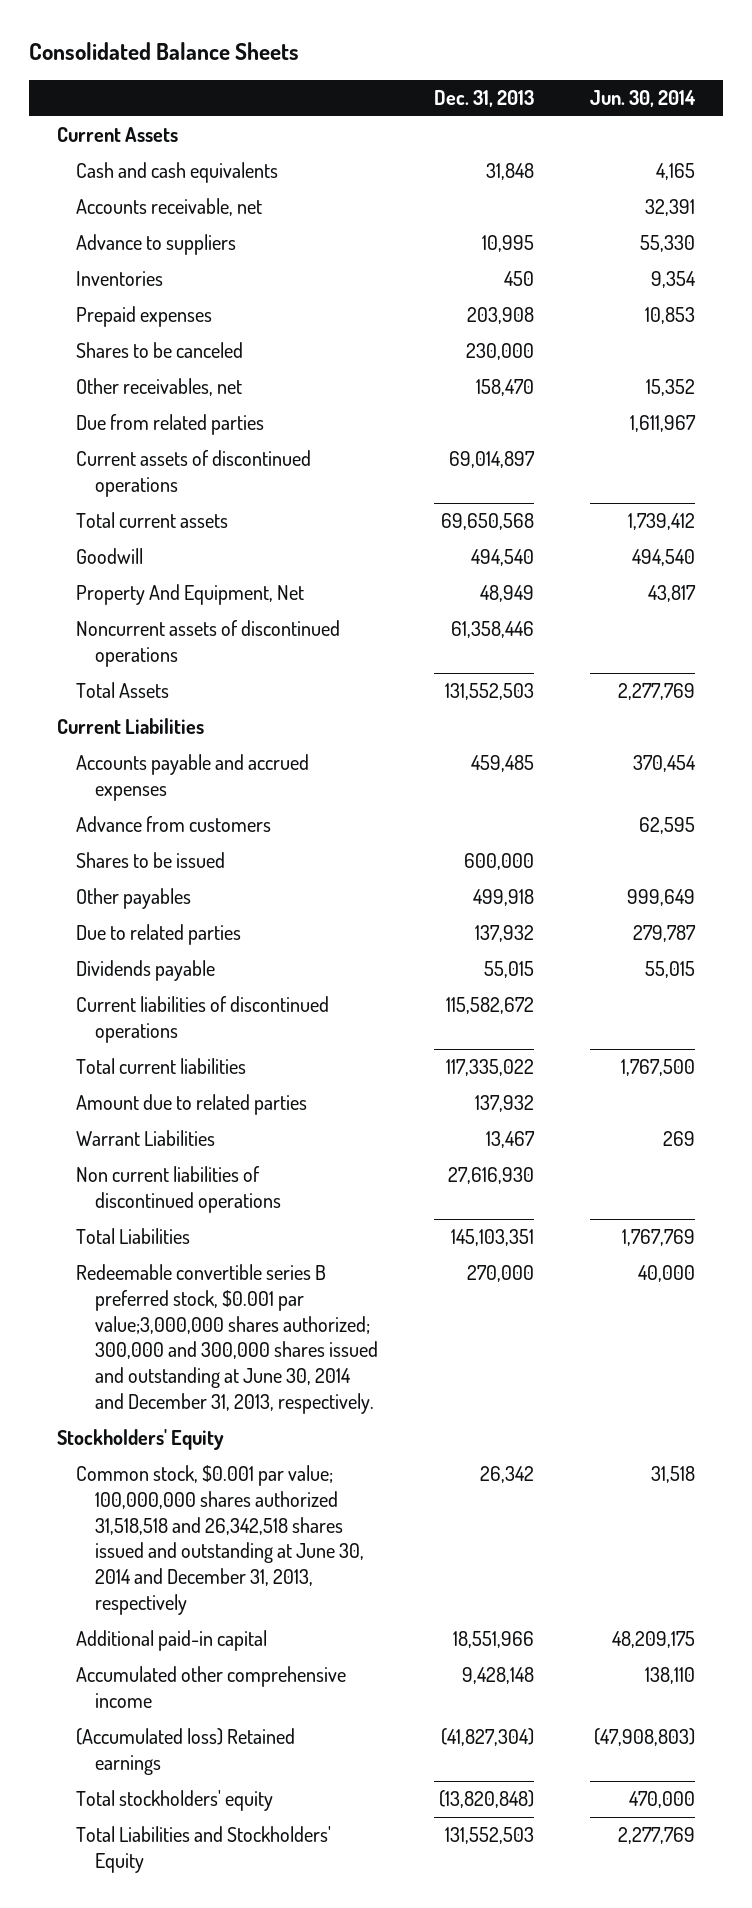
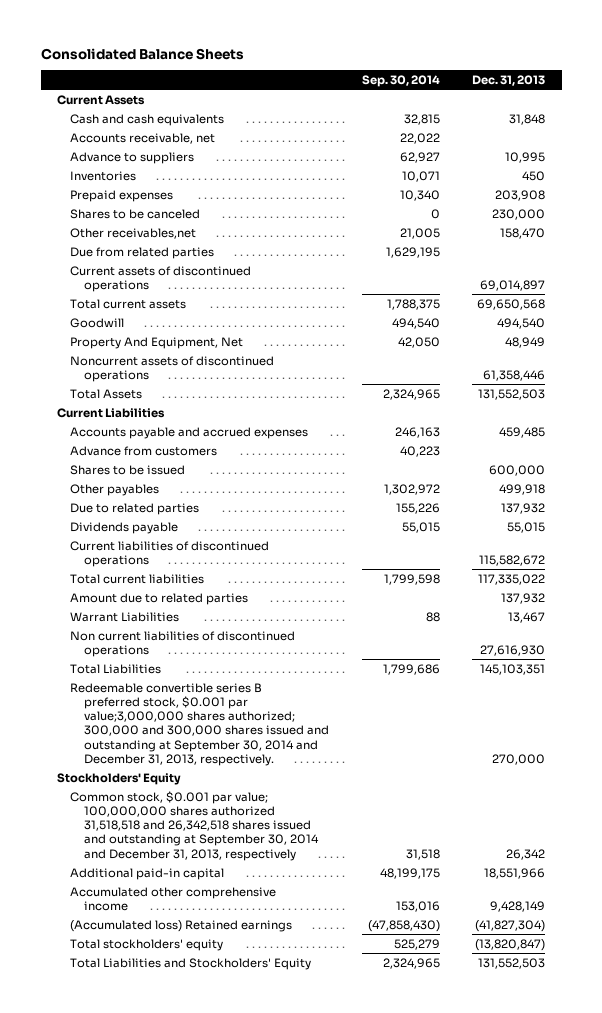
[590,89,697,107] Jun. 30, 2014 -> none
none -> [361,75,440,88] Sep. 30, 2014
[75,378,242,397] Other receivables, net -> [70,227,197,239] Other receivables,net
[75,1264,378,1414] Redeemable convertible series B preferred stock, $0.001 par value;3,000,000 shares authorized; 300,000 and 300,000 shares issued and outstanding at June 30, 2014 and December 31, 2013, respectively. -> [70,682,329,766] Redeemable convertible series B preferred stock, $0.001 par value;3,000,000 shares authorized; 300,000 and 300,000 shares issued and outstanding at September 30, 2014 and December 31, 2013, respectively.
[75,1465,364,1615] Common stock, $0.001 par value; 100,000,000 shares authorized 31,518,518 and 26,342,518 shares issued and outstanding at June 30, 2014 and December 31, 2013, respectively -> [70,790,319,861] Common stock, $0.001 par value; 100,000,000 shares authorized 31,518,518 and 26,342,518 shares issued and outstanding at September 30, 2014 and December 31, 2013, respectively
[461,1667,534,1685] 9,428,148 -> [490,900,546,912] 9,428,149
[438,1790,534,1809] (13,820,848) -> [475,938,546,951] (13,820,847)

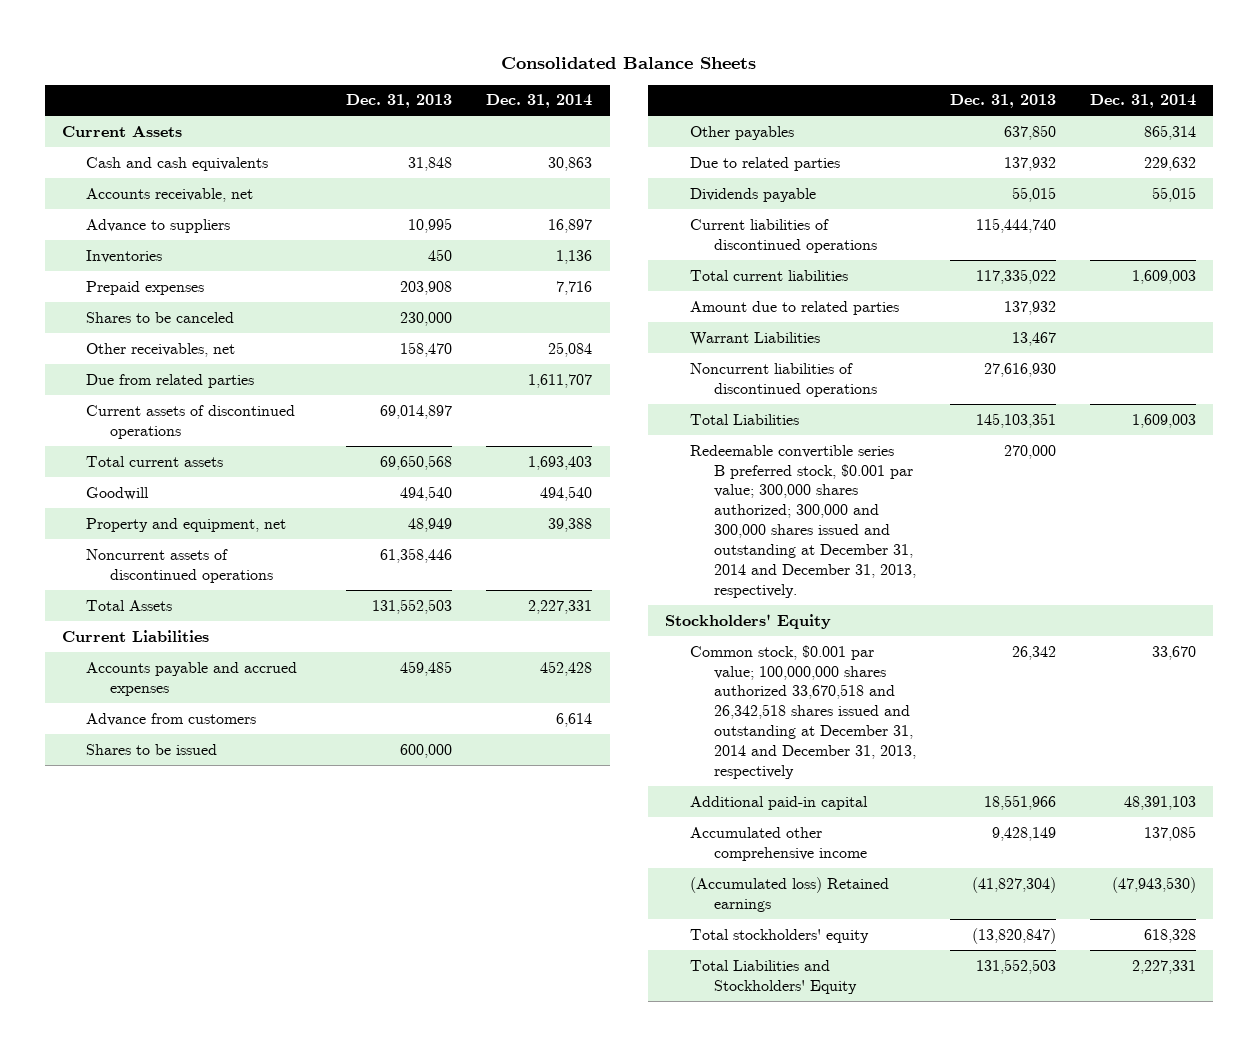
[361,75,440,88] Sep. 30, 2014 -> none
none -> [486,94,593,109] Dec. 31, 2014
[70,227,197,239] Other receivables,net -> [86,342,236,357] Other receivables, net
[70,336,244,349] Property And Equipment, Net -> [86,517,287,532] Property and equipment, net
[499,483,546,495] 499,918 -> [1003,124,1056,140] 637,850
[479,554,546,566] 115,582,672 -> [975,217,1056,233] 115,444,740
[70,630,296,657] Non current liabilities of discontinued operations -> [689,362,877,397] Noncurrent liabilities of discontinued operations
[70,682,329,766] Redeemable convertible series B preferred stock, $0.001 par value;3,000,000 shares authorized; 300,000 and 300,000 shares issued and outstanding at September 30, 2014 and December 31, 2013, respectively. -> [689,444,916,598] Redeemable convertible series B preferred stock, $0.001 par value; 300,000 shares authorized; 300,000 and 300,000 shares issued and outstanding at December 31, 2014 and December 31, 2013, respectively.
[70,790,319,861] Common stock, $0.001 par value; 100,000,000 shares authorized 31,518,518 and 26,342,518 shares issued and outstanding at September 30, 2014 and December 31, 2013, respectively -> [689,644,916,779] Common stock, $0.001 par value; 100,000,000 shares authorized 33,670,518 and 26,342,518 shares issued and outstanding at December 31, 2014 and December 31, 2013, respectively

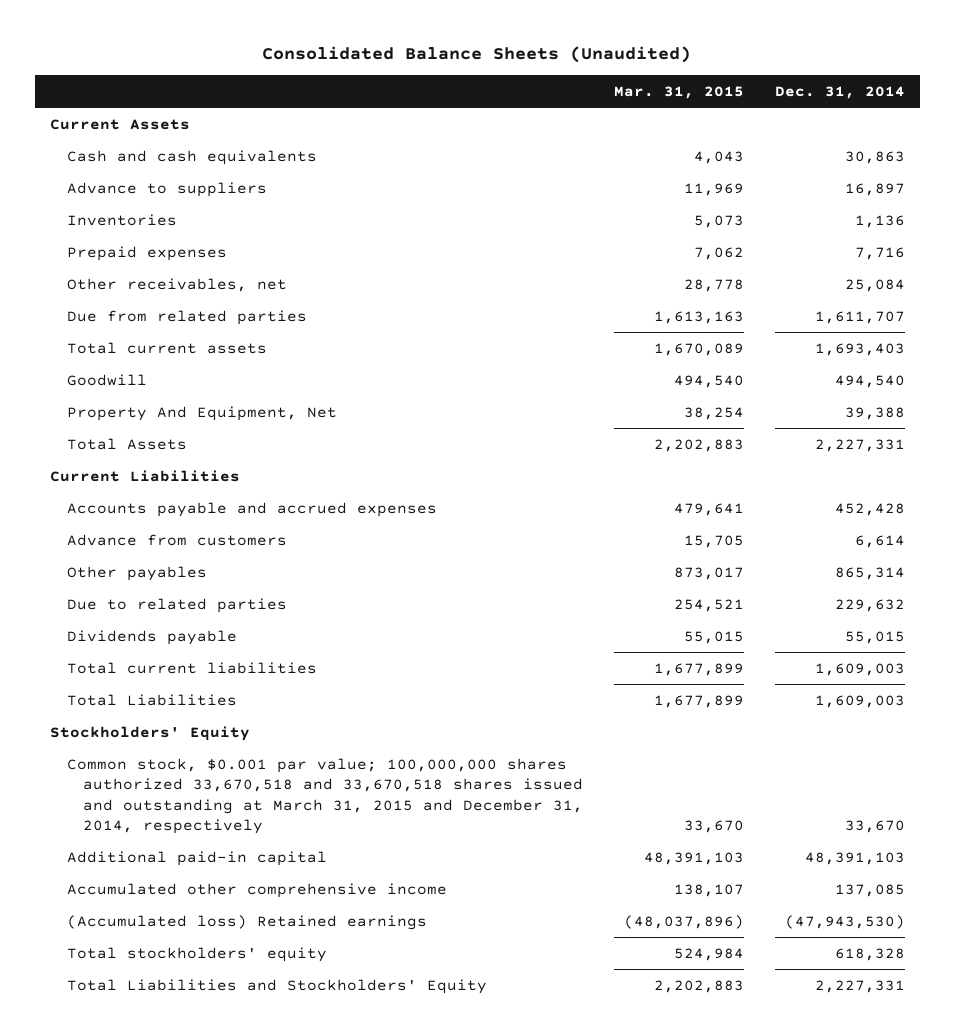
[500,56,756,69] Consolidated Balance Sheets -> [262,46,692,64] Consolidated Balance Sheets (Unaudited)
[346,94,453,109] Dec. 31, 2013 -> none
none -> [613,86,744,100] Mar. 31, 2015
[86,187,254,202] Accounts receivable, net -> none
[86,311,235,323] Shares to be canceled -> none
[86,404,296,439] Current assets of discontinued operations -> none
[86,548,274,583] Noncurrent assets of discontinued operations -> none
[86,517,287,532] Property and equipment, net -> [66,405,337,421] Property And Equipment, Net
[86,743,218,755] Shares to be issued -> none
[689,218,877,253] Current liabilities of discontinued operations -> none
[689,300,899,315] Amount due to related parties -> none
[689,331,820,346] Warrant Liabilities -> none
[689,362,877,397] Noncurrent liabilities of discontinued operations -> none
[689,444,916,598] Redeemable convertible series B preferred stock, $0.001 par value; 300,000 shares authorized; 300,000 and 300,000 shares issued and outstanding at December 31, 2014 and December 31, 2013, respectively. -> none
[689,644,916,779] Common stock, $0.001 par value; 100,000,000 shares authorized 33,670,518 and 26,342,518 shares issued and outstanding at December 31, 2014 and December 31, 2013, respectively -> [66,757,584,835] Common stock, $0.001 par value; 100,000,000 shares authorized 33,670,518 and 33,670,518 shares issued and outstanding at March 31, 2015 and December 31, 2014, respectively

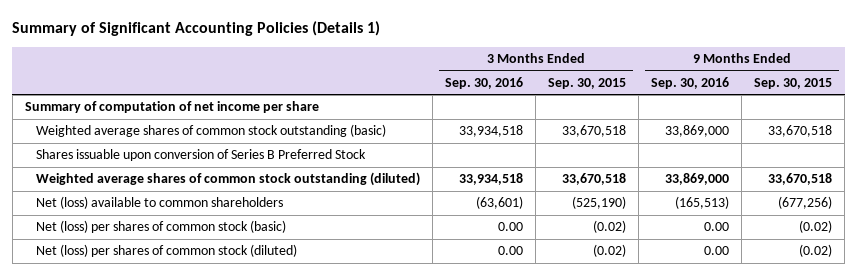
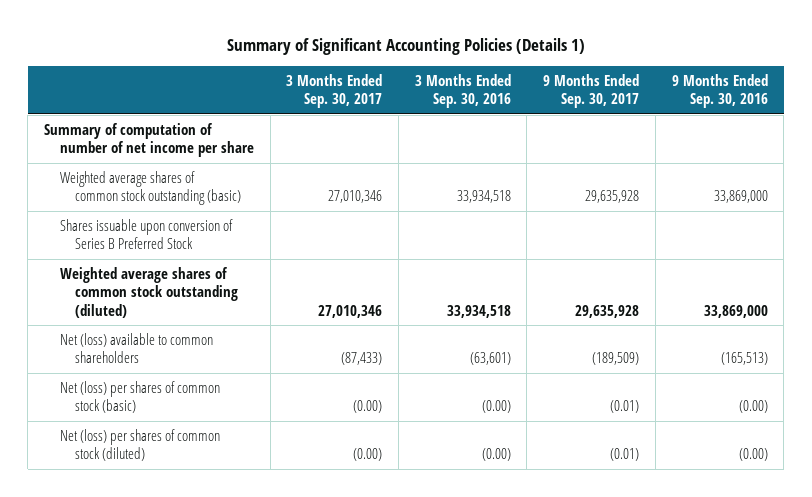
[548,77,627,89] Sep. 30, 2015 -> none
[754,77,833,89] Sep. 30, 2015 -> none
none -> [286,73,383,109] 3 Months Ended Sep. 30, 2017
none -> [543,73,640,109] 9 Months Ended Sep. 30, 2017
[24,101,319,114] Summary of computation of net income per share -> [44,122,254,158] Summary of computation of number of net income per share
[498,222,524,232] 0.00 -> [481,400,511,414] (0.00)
[704,222,730,232] 0.00 -> [738,400,768,414] (0.00)
[498,246,524,256] 0.00 -> [481,448,511,462] (0.00)
[704,246,730,256] 0.00 -> [738,448,768,462] (0.00)

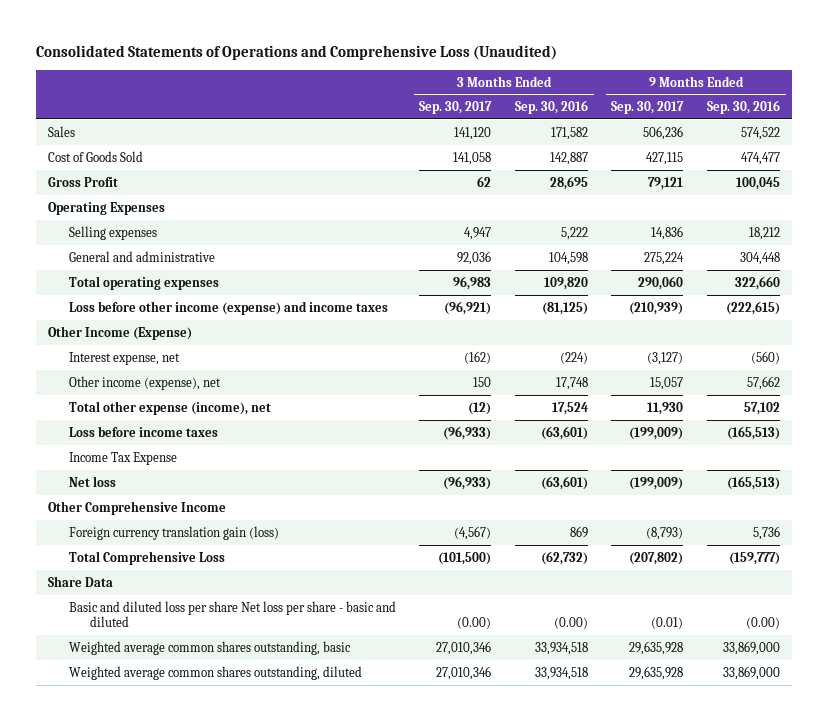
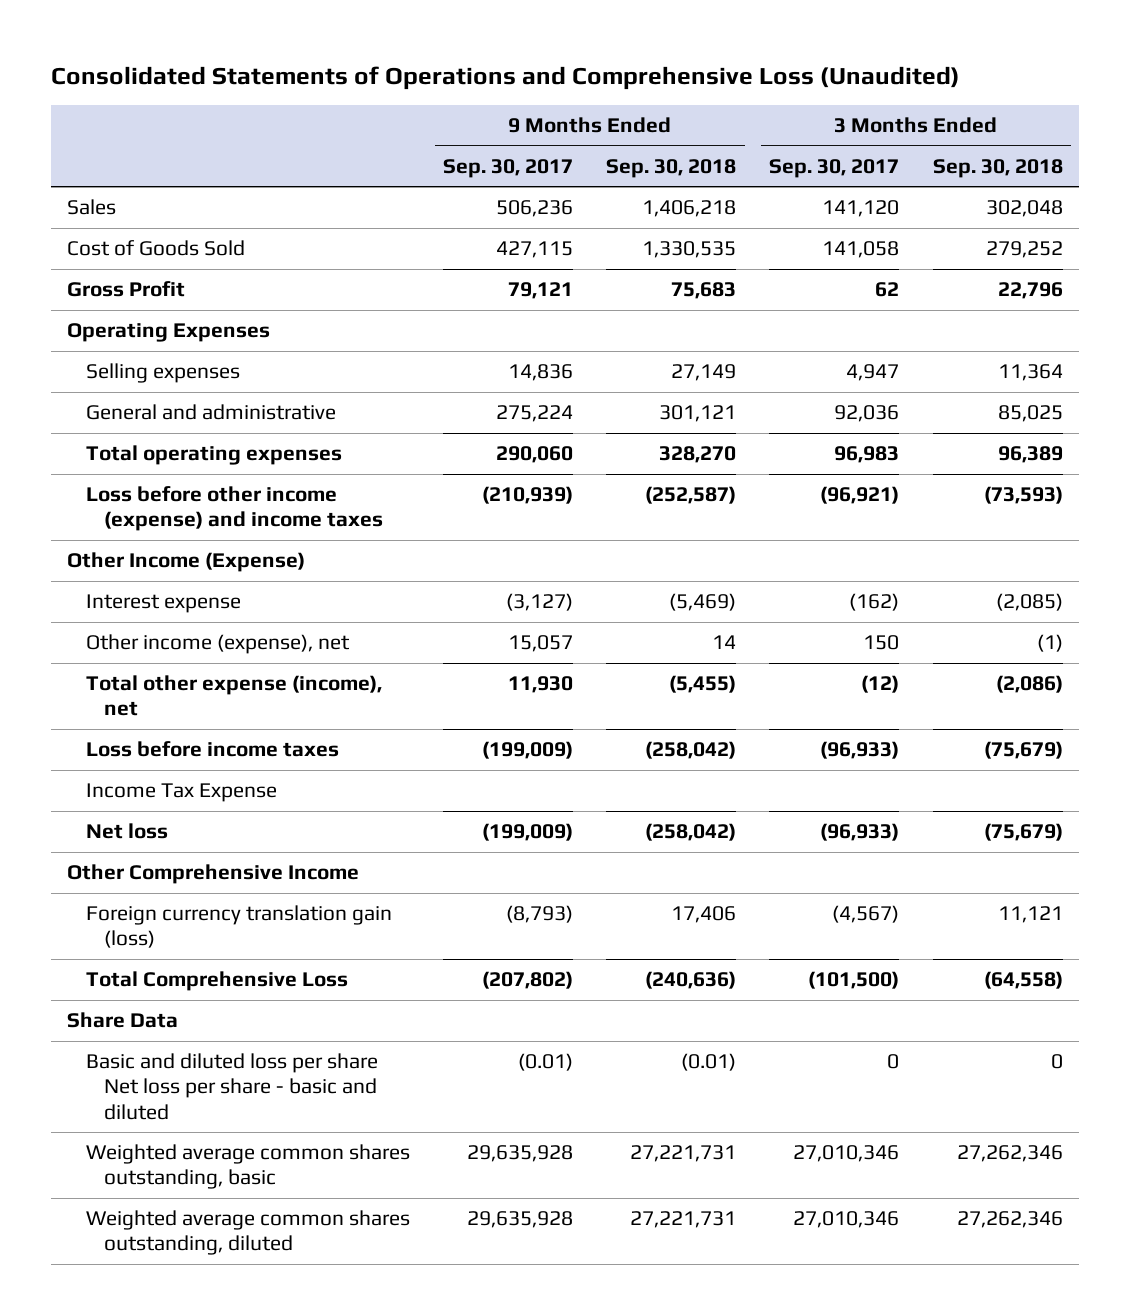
[514,100,588,115] Sep. 30, 2016 -> none
[706,100,780,115] Sep. 30, 2016 -> none
none -> [606,158,737,178] Sep. 30, 2018
none -> [932,158,1063,178] Sep. 30, 2018
[68,351,180,365] Interest expense, net -> [85,594,241,614] Interest expense
[457,616,492,629] (0.00) -> [887,1054,900,1070] 0

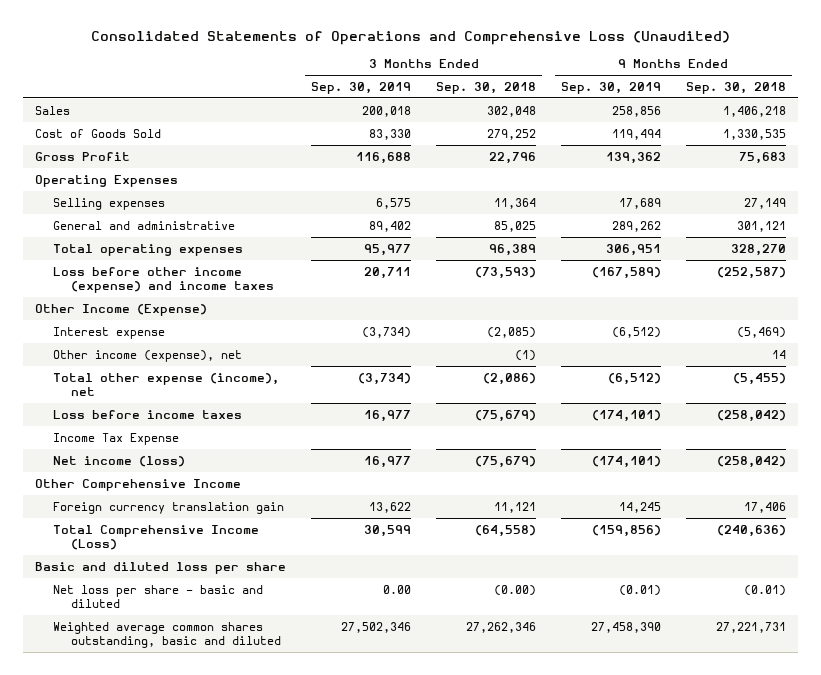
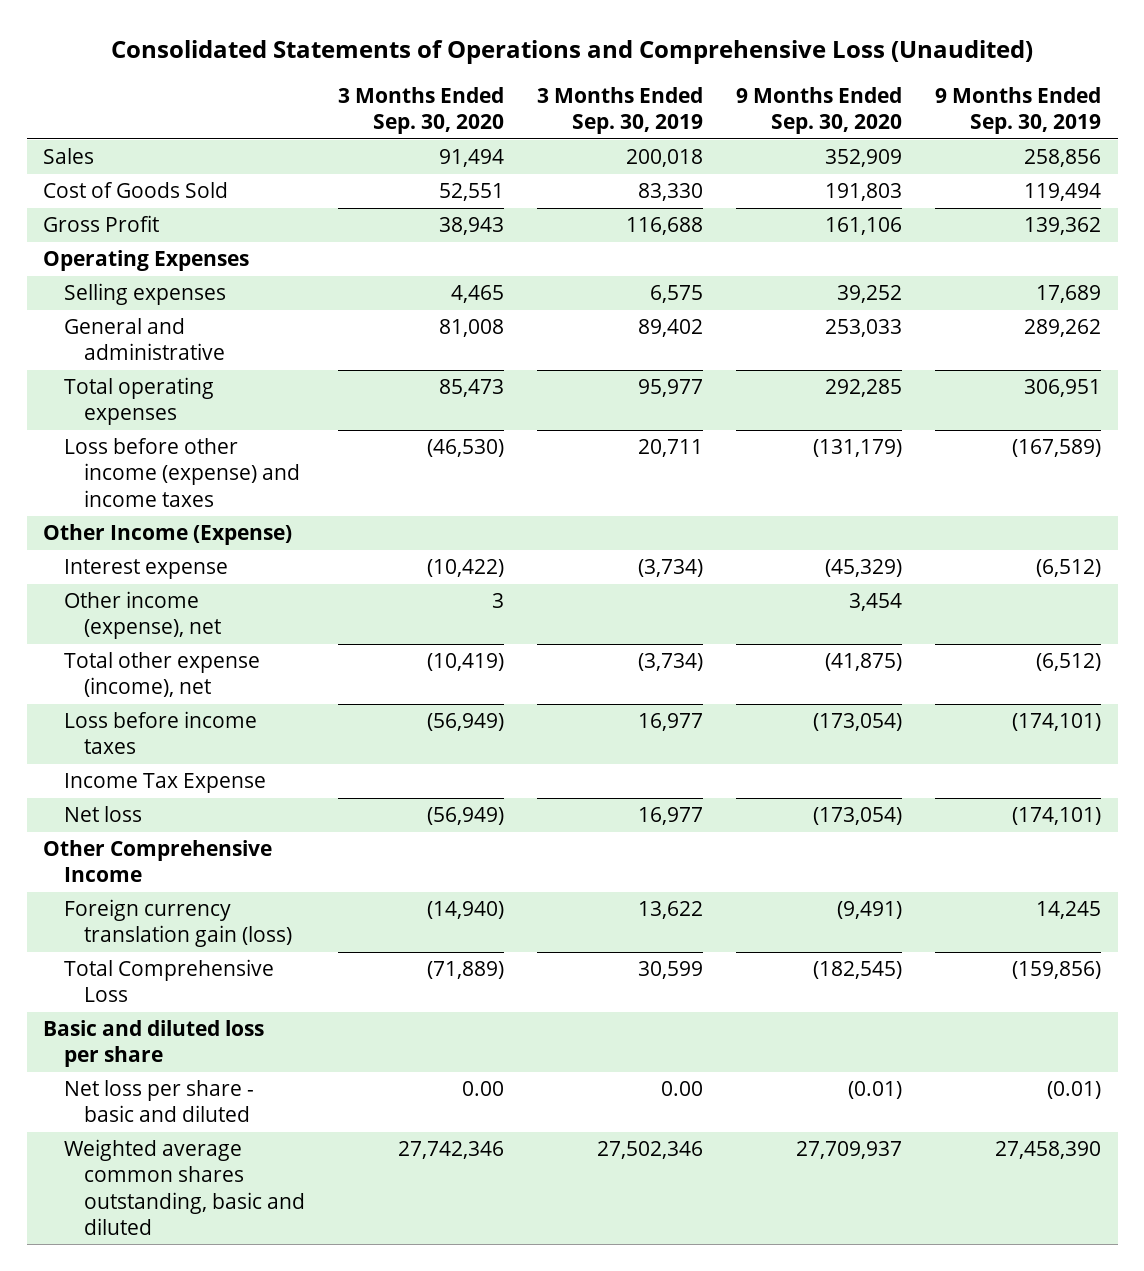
[436,81,537,94] Sep. 30, 2018 -> none
[685,81,786,94] Sep. 30, 2018 -> none
none -> [338,86,505,135] 3 Months Ended Sep. 30, 2020
none -> [736,86,903,135] 9 Months Ended Sep. 30, 2020
[52,455,185,467] Net income (loss) -> [63,806,142,823] Net loss
[52,501,284,514] Foreign currency translation gain -> [63,899,293,948] Foreign currency translation gain (loss)
[52,524,259,551] Total Comprehensive Income (Loss) -> [63,959,274,1003] Total Comprehensive Loss

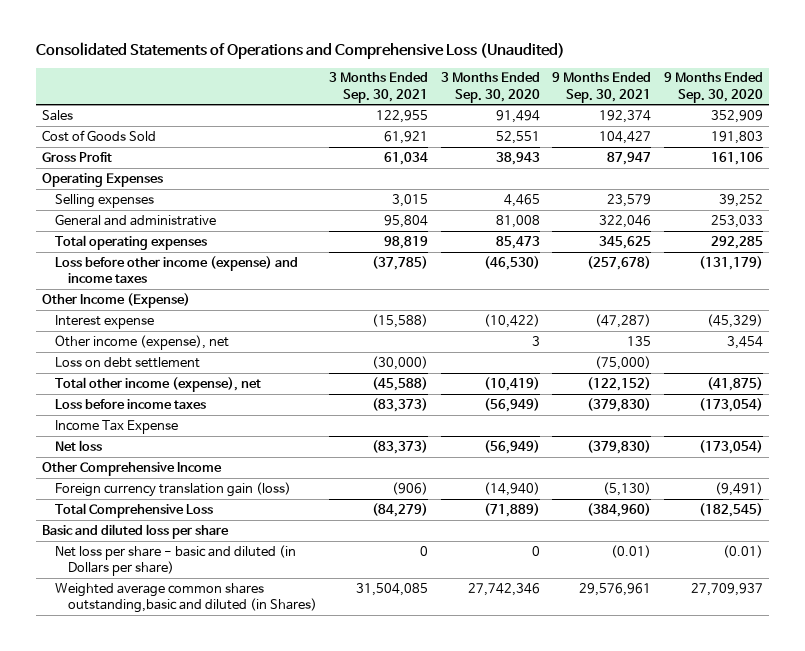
[537,86,704,135] 3 Months Ended Sep. 30, 2019 -> none
[935,86,1102,135] 9 Months Ended Sep. 30, 2019 -> none
none -> [329,72,429,103] 3 Months Ended Sep. 30, 2021
none -> [552,72,652,103] 9 Months Ended Sep. 30, 2021
none -> [54,356,200,368] Loss on debt settlement
[63,652,260,698] Total other expense (income), net -> [54,376,261,392] Total other income (expense), net
[63,1080,254,1123] Net loss per share - basic and diluted -> [54,544,296,576] Net loss per share - basic and diluted (in Dollars per share)
[462,1081,505,1097] 0.00 -> [531,545,540,556] 0
[63,1139,306,1235] Weighted average common shares outstanding, basic and diluted -> [54,582,317,613] Weighted average common shares outstanding,basic and diluted (in Shares)

